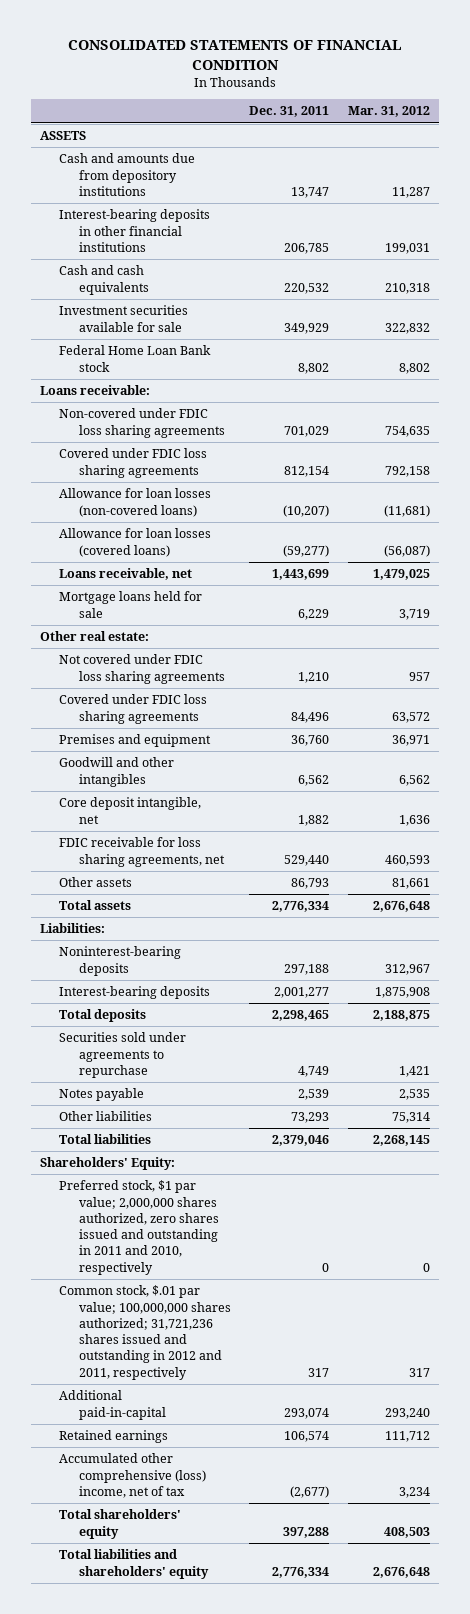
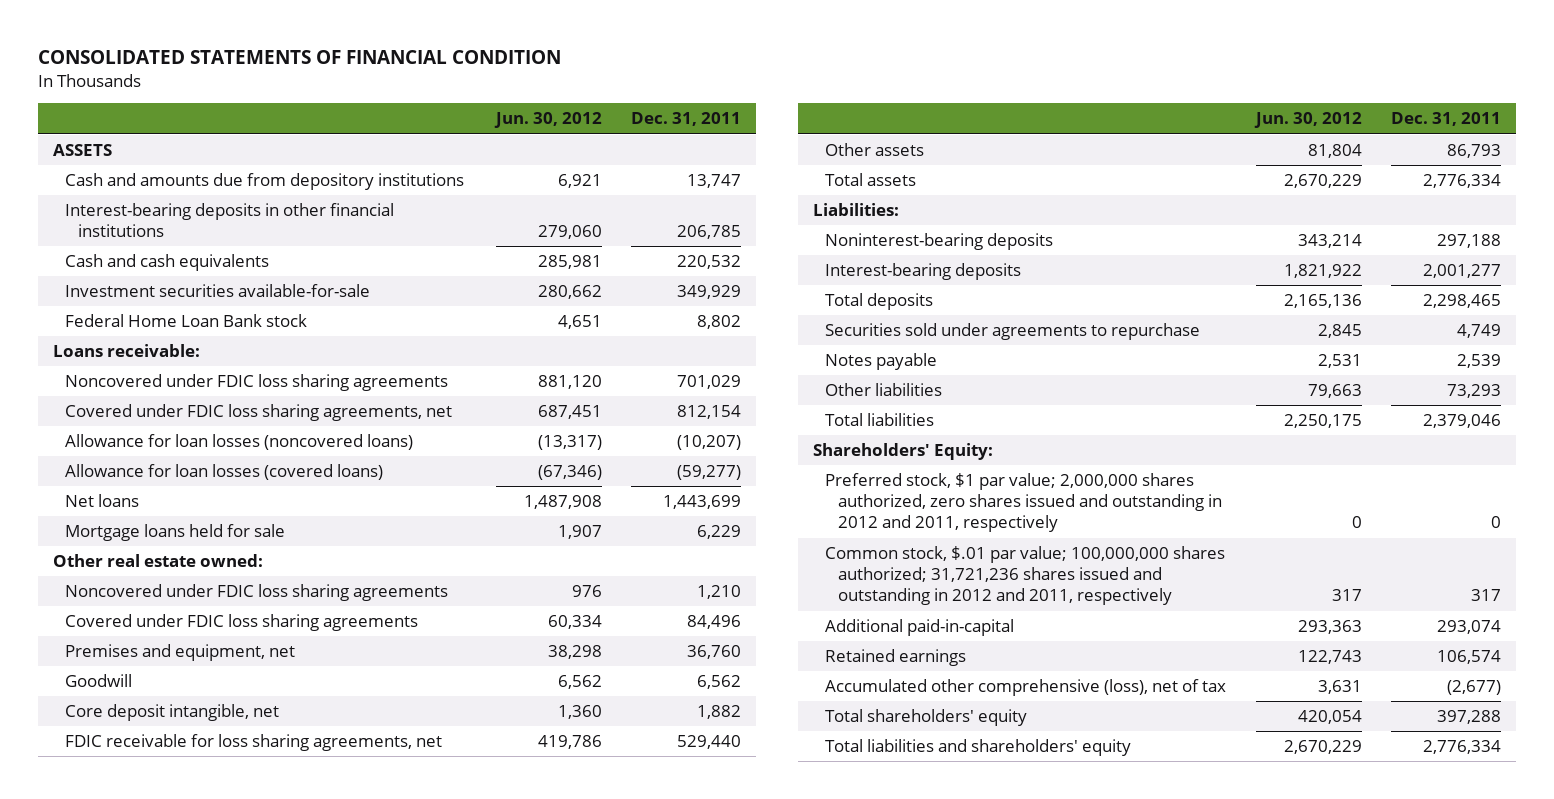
[347,106,430,118] Mar. 31, 2012 -> none
none -> [493,112,602,129] Jun. 30, 2012
[59,305,189,332] Investment securities available for sale -> [65,284,371,298] Investment securities available-for-sale
[59,408,225,438] Non-covered under FDIC loss sharing agreements -> [65,374,449,392] Noncovered under FDIC loss sharing agreements
[59,448,208,478] Covered under FDIC loss sharing agreements -> [65,404,453,422] Covered under FDIC loss sharing agreements, net
[59,488,212,517] Allowance for loan losses (non-covered loans) -> [65,434,414,451] Allowance for loan losses (noncovered loans)
[59,568,193,581] Loans receivable, net -> [65,494,140,508] Net loans
[39,631,149,642] Other real estate: -> [52,554,263,568] Other real estate owned:
[59,654,225,684] Not covered under FDIC loss sharing agreements -> [65,584,449,602] Noncovered under FDIC loss sharing agreements
[59,734,212,748] Premises and equipment -> [65,644,296,662] Premises and equipment, net
[59,757,175,787] Goodwill and other intangibles -> [65,674,133,688] Goodwill
[59,1180,219,1275] Preferred stock, $1 par value; 2,000,000 shares authorized, zero shares issued and outstanding in 2011 and 2010, respectively -> [825,473,1222,533] Preferred stock, $1 par value; 2,000,000 shares authorized, zero shares issued and outstanding in 2012 and 2011, respectively
[59,1453,206,1498] Accumulated other comprehensive (loss) income, net of tax -> [825,679,1227,697] Accumulated other comprehensive (loss), net of tax

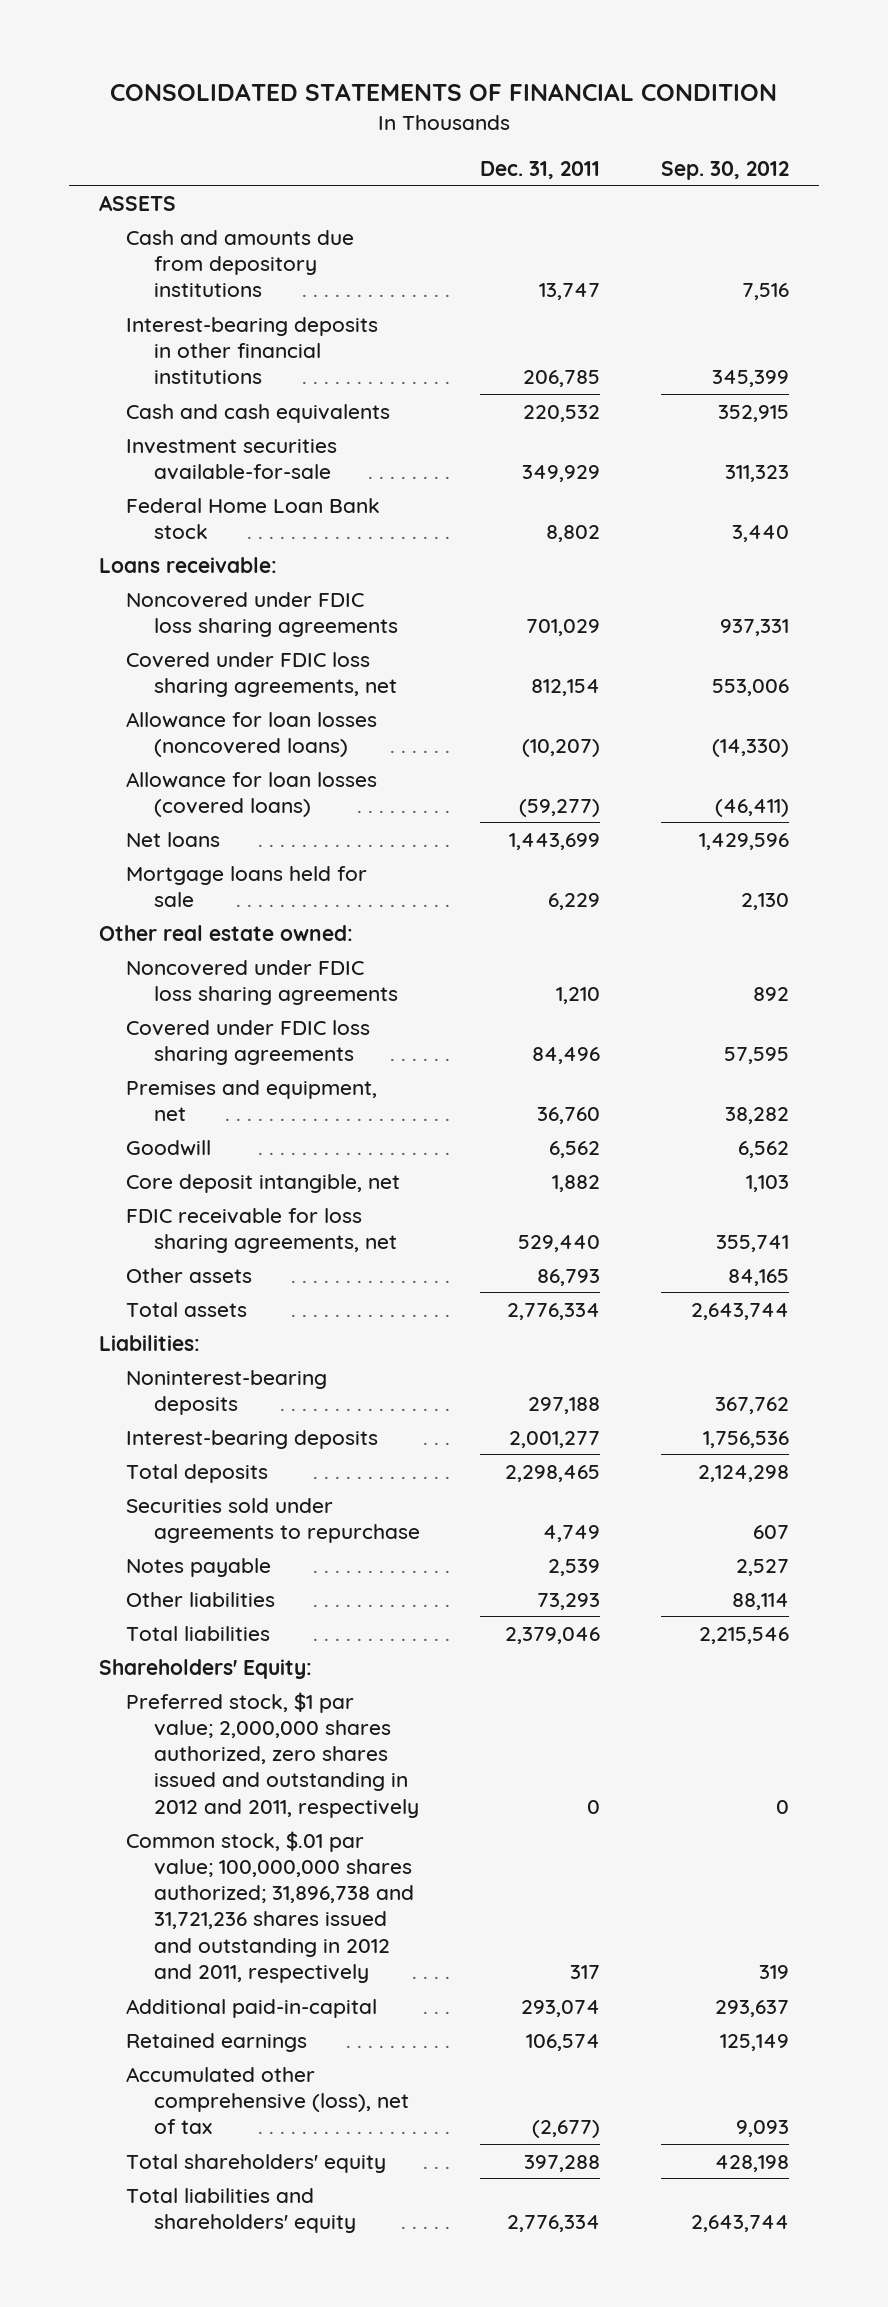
[493,112,602,129] Jun. 30, 2012 -> none
none -> [660,160,789,180] Sep. 30, 2012
[825,546,1226,606] Common stock, $.01 par value; 100,000,000 shares authorized; 31,721,236 shares issued and outstanding in 2012 and 2011, respectively -> [126,1830,414,1984] Common stock, $.01 par value; 100,000,000 shares authorized; 31,896,738 and 31,721,236 shares issued and outstanding in 2012 and 2011, respectively

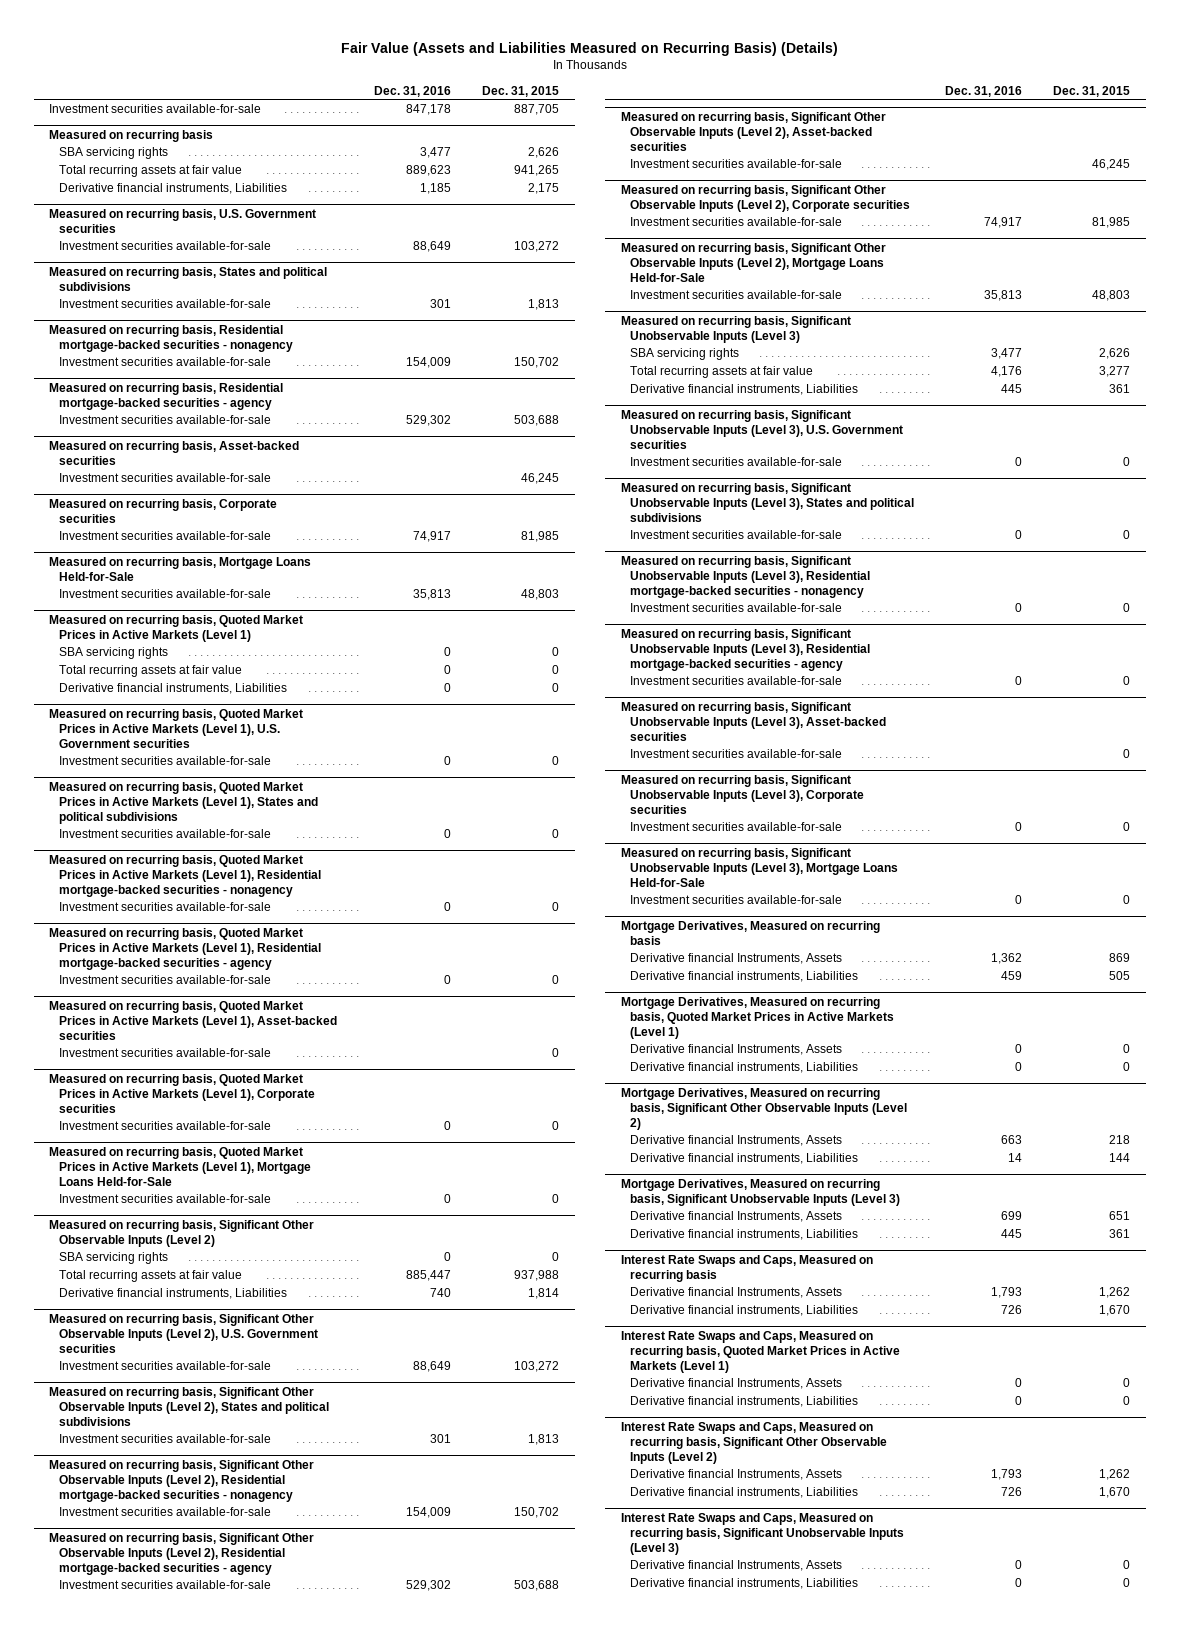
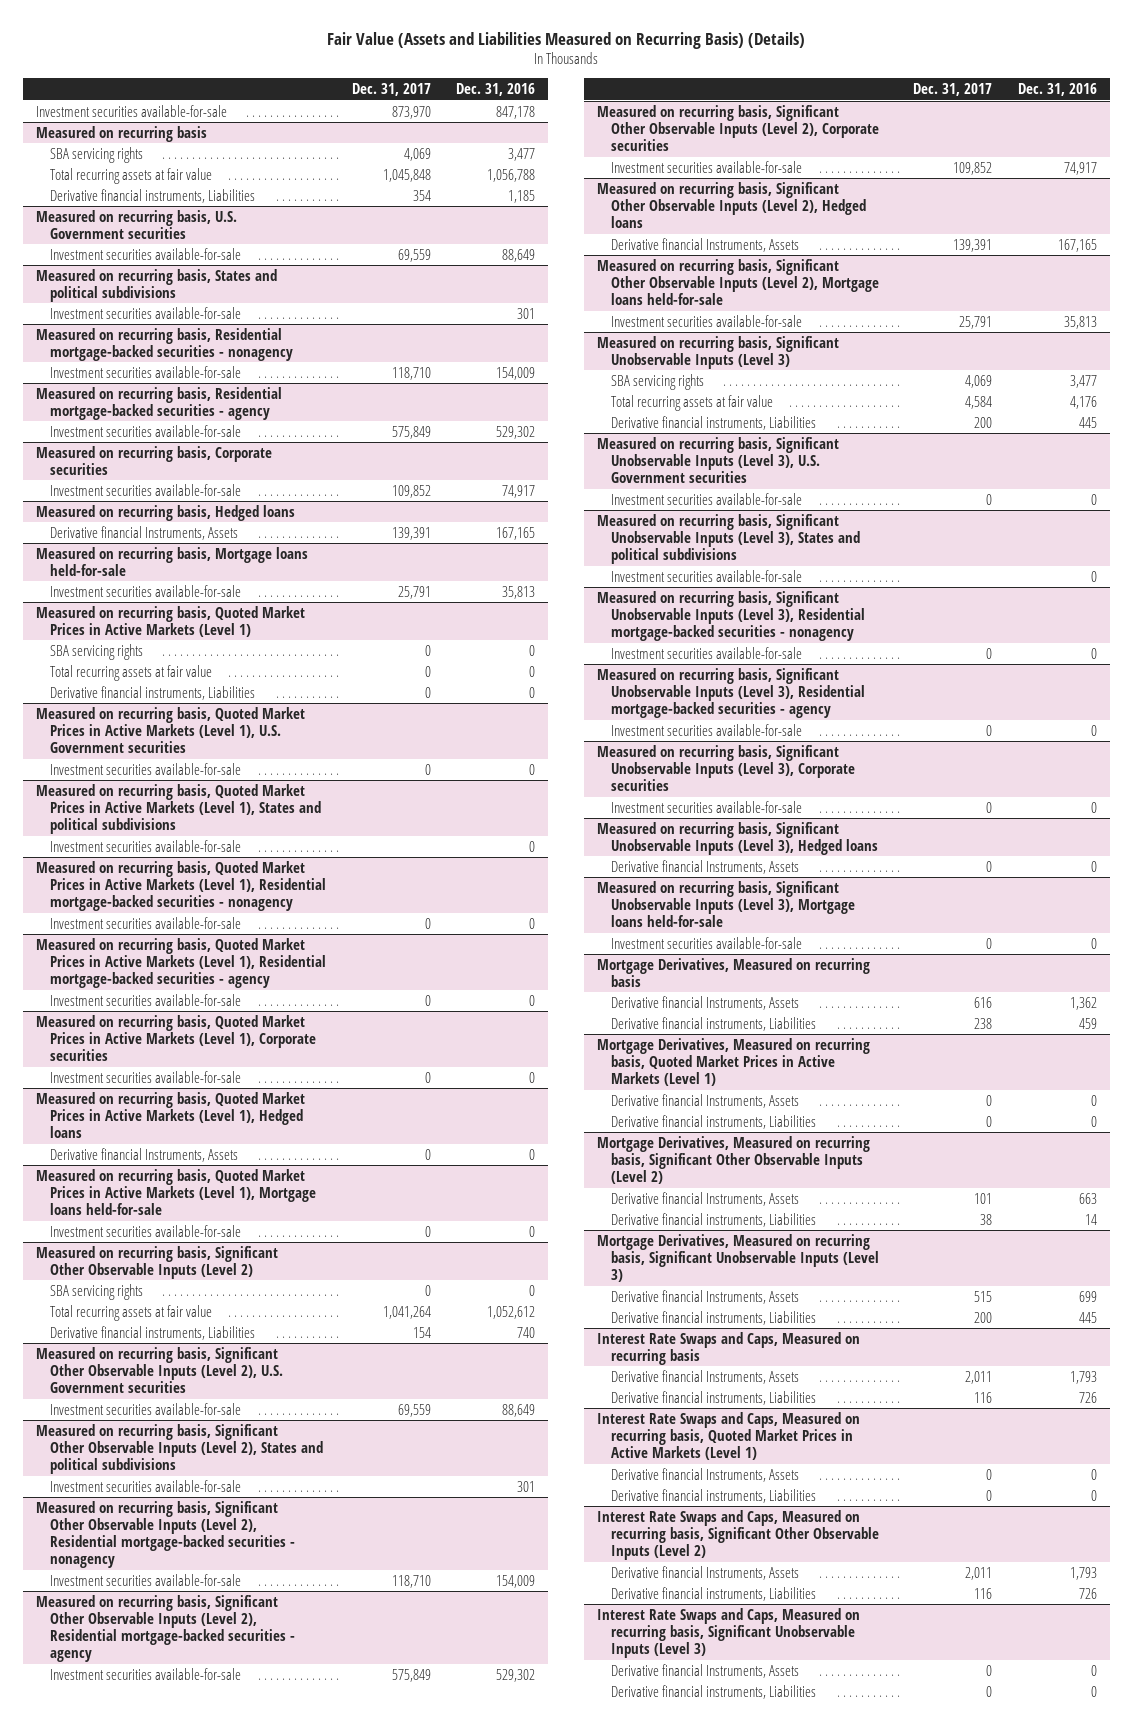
[482,85,560,97] Dec. 31, 2015 -> none
none -> [351,82,431,96] Dec. 31, 2017
[406,165,452,177] 889,623 -> [487,168,536,182] 1,056,788
[49,440,300,465] Measured on recurring basis, Asset-backed securities -> none
[59,473,272,483] Investment securities available-for-sale -> none
none -> [35,504,295,521] Measured on recurring basis, Hedged loans
none -> [49,525,238,540] Derivative financial Instruments, Assets
[49,556,312,581] Measured on recurring basis, Mortgage Loans Held-for-Sale -> [35,546,308,576] Measured on recurring basis, Mortgage loans held-for-sale
[49,1000,338,1040] Measured on recurring basis, Quoted Market Prices in Active Markets (Level 1), Asset-backed securities -> none
[59,1048,272,1058] Investment securities available-for-sale -> none
none -> [35,1091,305,1138] Measured on recurring basis, Quoted Market Prices in Active Markets (Level 1), Hedged loans
none -> [49,1147,238,1162] Derivative financial Instruments, Assets
[49,1146,312,1186] Measured on recurring basis, Quoted Market Prices in Active Markets (Level 1), Mortgage Loans Held-for-Sale -> [35,1168,316,1215] Measured on recurring basis, Quoted Market Prices in Active Markets (Level 1), Mortgage loans held-for-sale
[406,1270,452,1282] 885,447 -> [487,1305,536,1319] 1,052,612
[620,111,886,151] Measured on recurring basis, Significant Other Observable Inputs (Level 2), Asset-backed securities -> none
[630,159,843,169] Investment securities available-for-sale -> none
none -> [597,181,867,228] Measured on recurring basis, Significant Other Observable Inputs (Level 2), Hedged loans
none -> [611,237,800,252] Derivative financial Instruments, Assets
[620,242,886,282] Measured on recurring basis, Significant Other Observable Inputs (Level 2), Mortgage Loans Held-for-Sale -> [597,258,880,305] Measured on recurring basis, Significant Other Observable Inputs (Level 2), Mortgage loans held-for-sale
[620,701,887,741] Measured on recurring basis, Significant Unobservable Inputs (Level 3), Asset-backed securities -> none
[630,749,843,759] Investment securities available-for-sale -> none
none -> [597,821,879,855] Measured on recurring basis, Significant Unobservable Inputs (Level 3), Hedged loans
none -> [611,859,800,874] Derivative financial Instruments, Assets
[620,847,899,887] Measured on recurring basis, Significant Unobservable Inputs (Level 3), Mortgage Loans Held-for-Sale -> [597,880,856,927] Measured on recurring basis, Significant Unobservable Inputs (Level 3), Mortgage loans held-for-sale

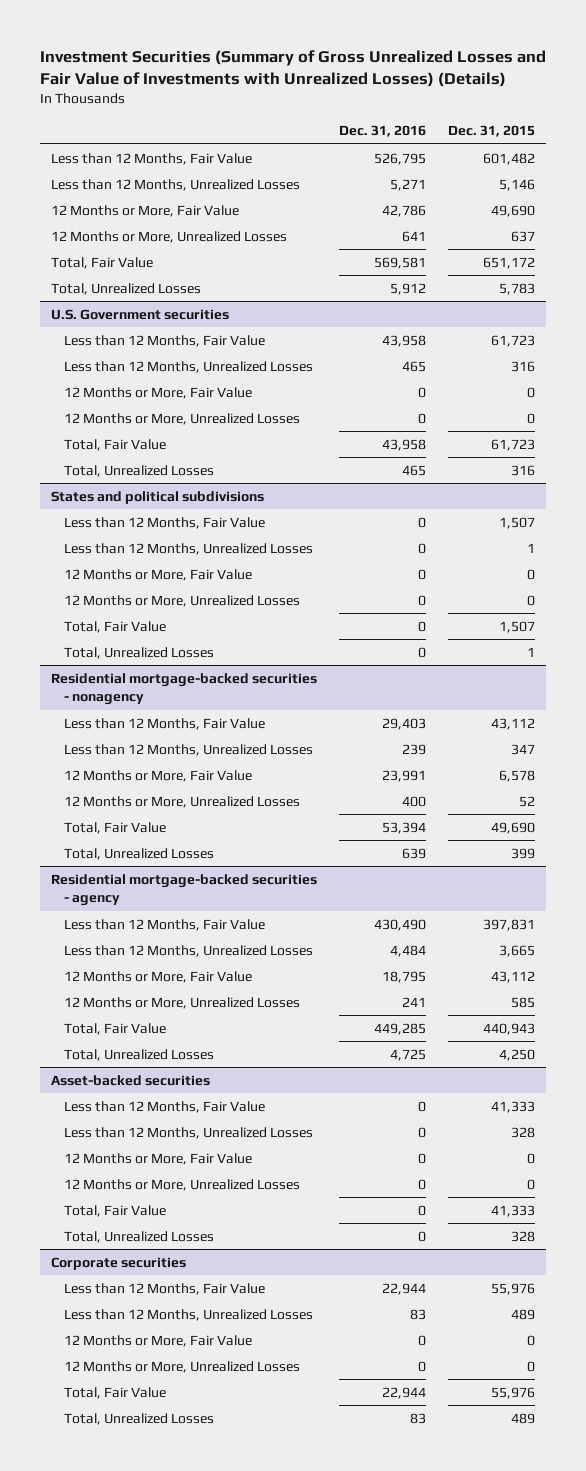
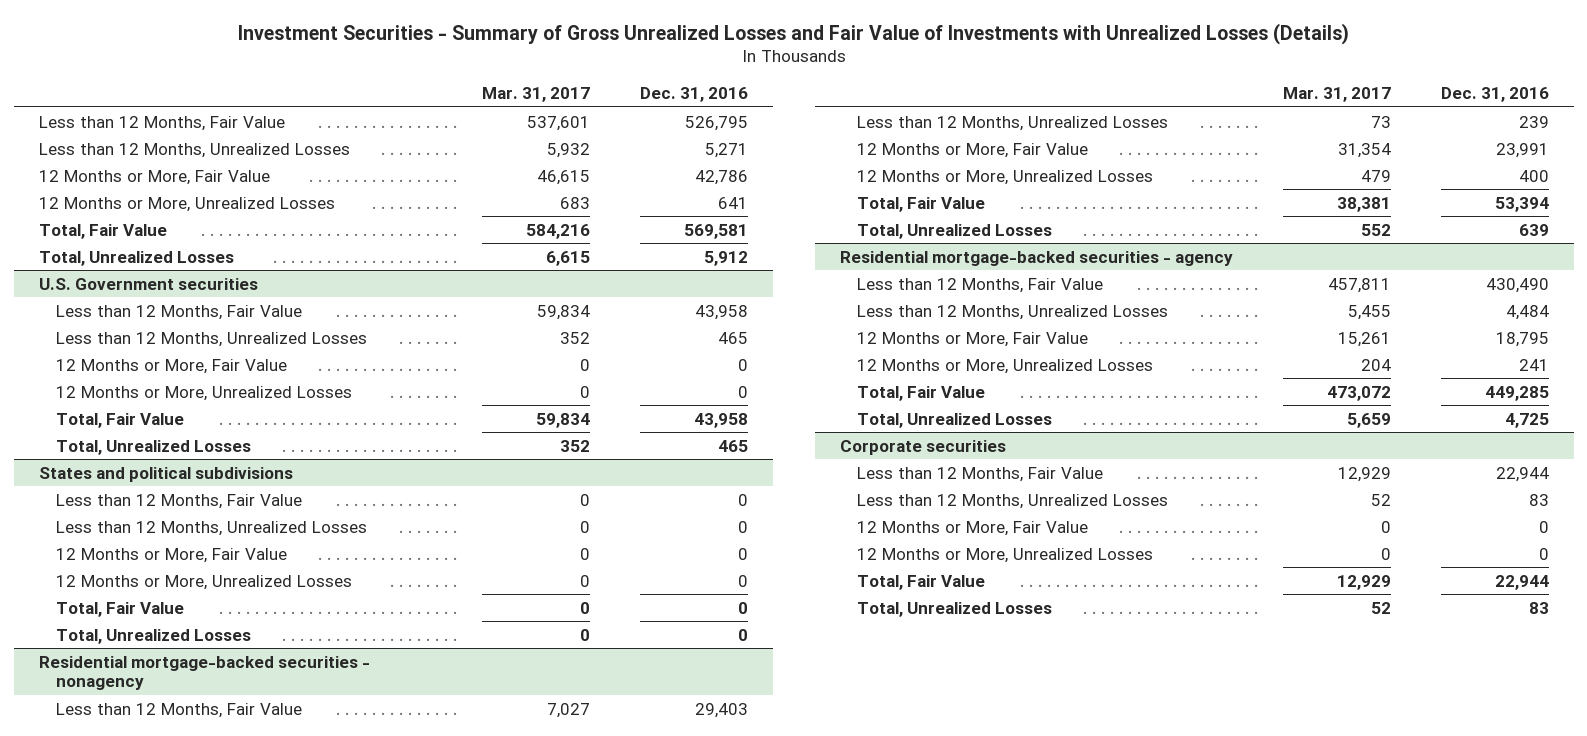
[39,49,546,87] Investment Securities (Summary of Gross Unrealized Losses and Fair Value of Investments with Unrealized Losses) (Details) -> [237,22,1349,45] Investment Securities - Summary of Gross Unrealized Losses and Fair Value of Investments with Unrealized Losses (Details)
[448,124,536,137] Dec. 31, 2015 -> none
none -> [481,86,590,102] Mar. 31, 2017
[50,1074,210,1086] Asset-backed securities -> none
[63,1100,265,1113] Less than 12 Months, Fair Value -> none
[63,1126,313,1139] Less than 12 Months, Unrealized Losses -> none
[63,1152,252,1165] 12 Months or More, Fair Value -> none
[63,1178,300,1191] 12 Months or More, Unrealized Losses -> none
[63,1204,166,1217] Total, Fair Value -> none
[63,1230,214,1243] Total, Unrealized Losses -> none

